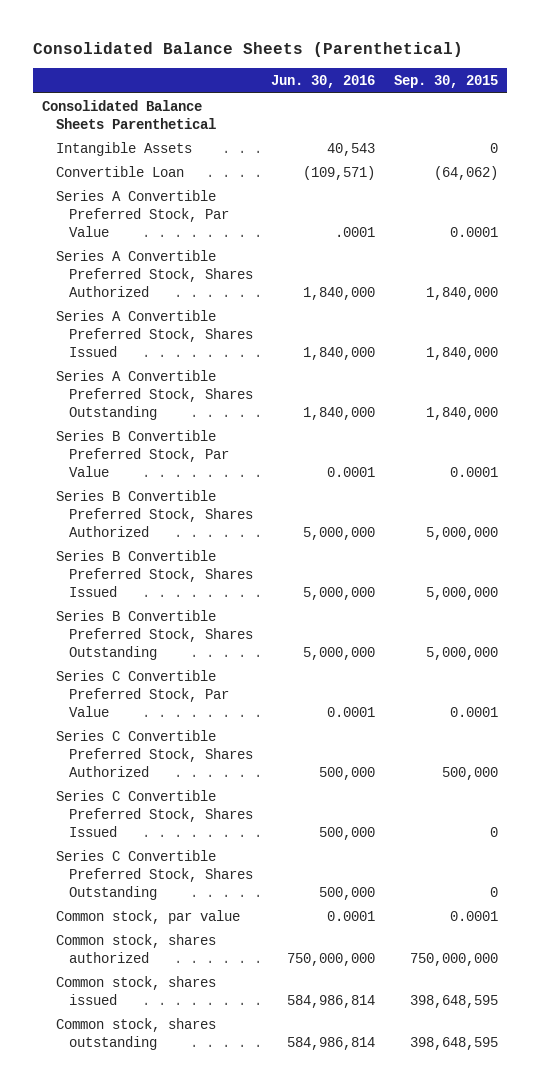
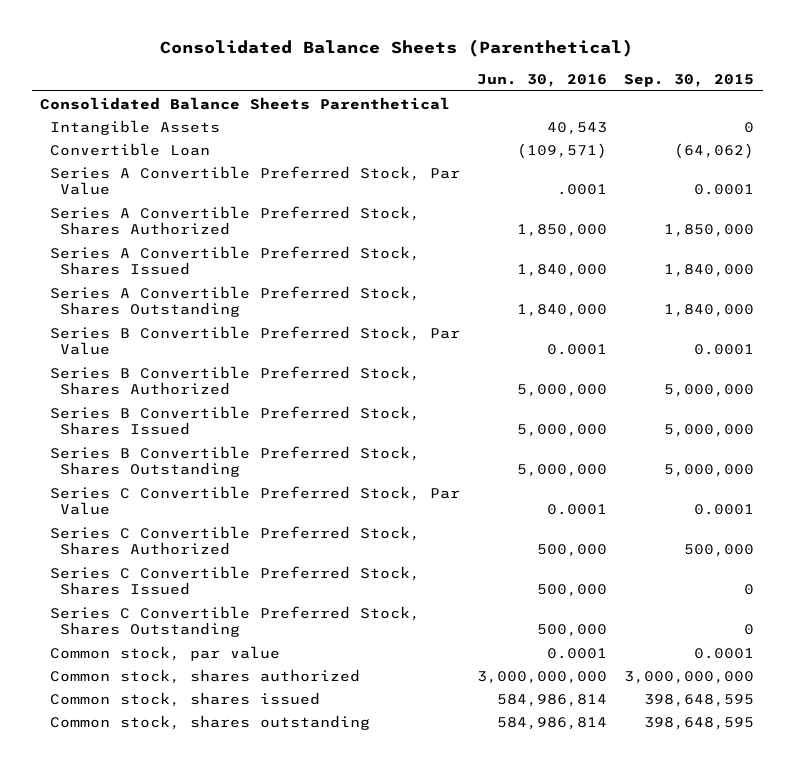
[303,286,376,300] 1,840,000 -> [517,224,608,238] 1,850,000
[425,286,498,300] 1,840,000 -> [664,224,755,238] 1,850,000
[287,952,376,966] 750,000,000 -> [477,670,608,684] 3,000,000,000
[409,952,498,966] 750,000,000 -> [624,670,755,684] 3,000,000,000

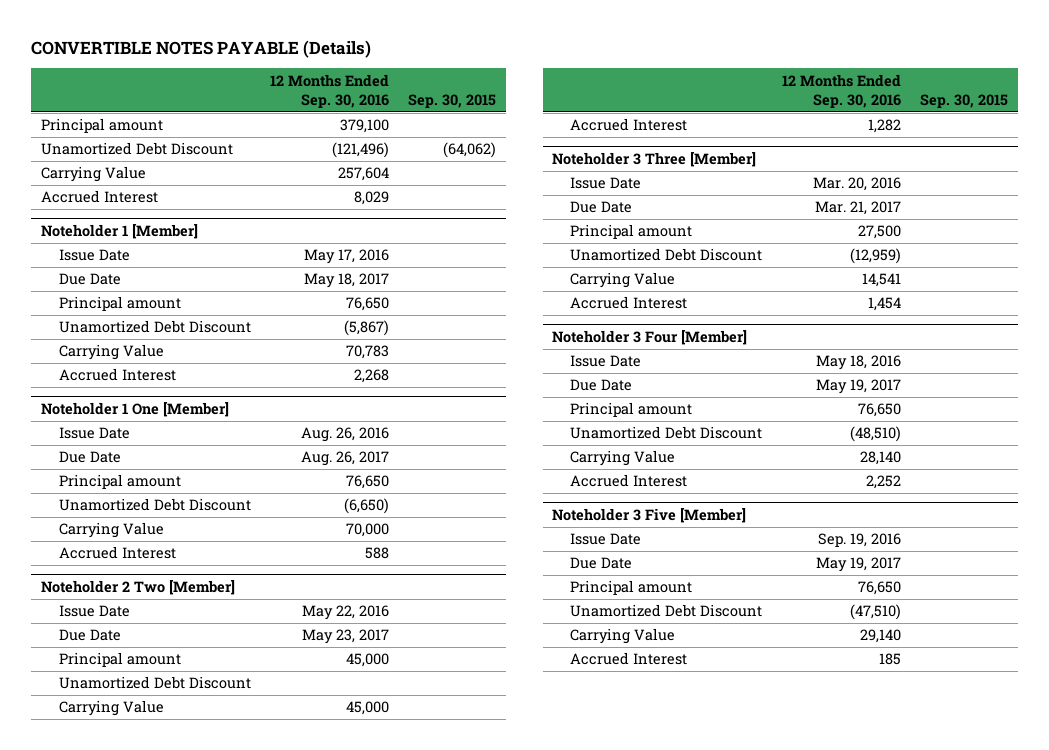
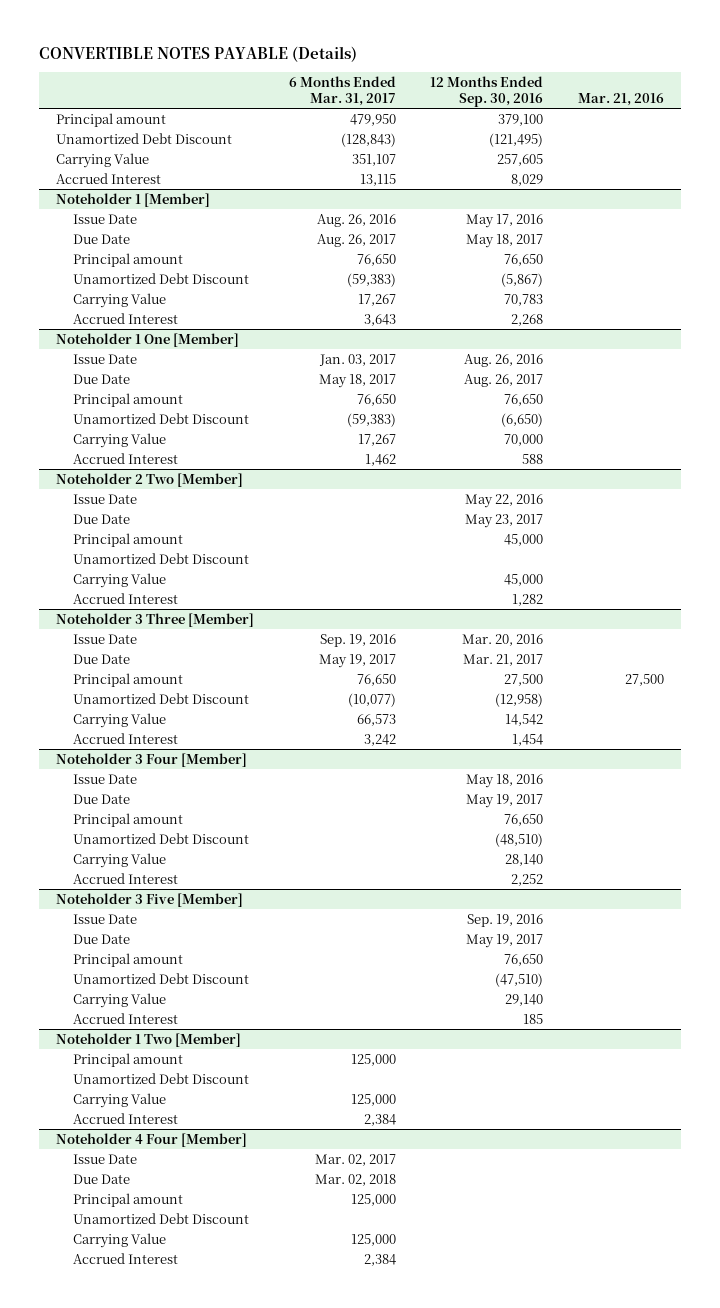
[408,93,497,108] Sep. 30, 2015 -> none
none -> [288,75,396,107] 6 Months Ended Mar. 31, 2017
none -> [577,93,664,107] Mar. 21, 2016
[332,142,390,159] (121,496) -> [489,132,544,147] (121,495)
[338,167,390,182] 257,604 -> [497,153,544,166] 257,605
[849,248,901,265] (12,959) -> [495,692,544,707] (12,958)
[861,273,901,288] 14,541 -> [505,713,544,726] 14,542
none -> [56,1032,242,1047] Noteholder 1 Two [Member]
none -> [72,1052,183,1067] Principal amount
none -> [72,1072,249,1084] Unamortized Debt Discount
none -> [72,1092,166,1108] Carrying Value
none -> [72,1112,178,1124] Accrued Interest
none -> [56,1132,248,1147] Noteholder 4 Four [Member]
none -> [72,1153,137,1164] Issue Date
none -> [72,1173,130,1184] Due Date
none -> [72,1192,183,1207] Principal amount
none -> [72,1212,249,1224] Unamortized Debt Discount
none -> [72,1232,166,1248] Carrying Value
none -> [72,1252,178,1264] Accrued Interest

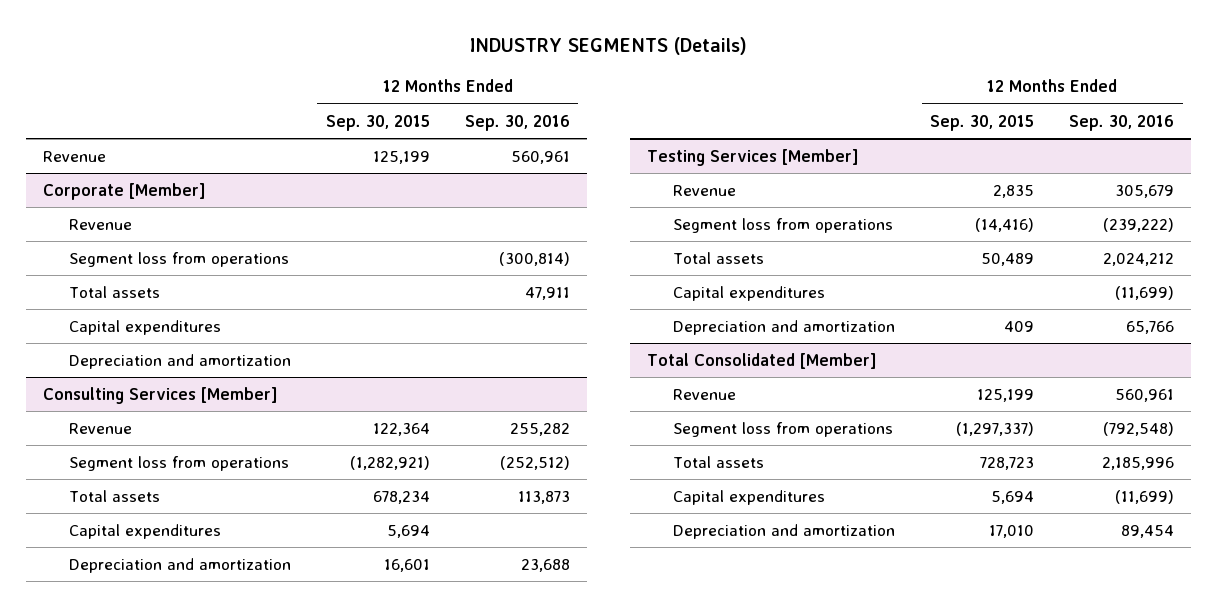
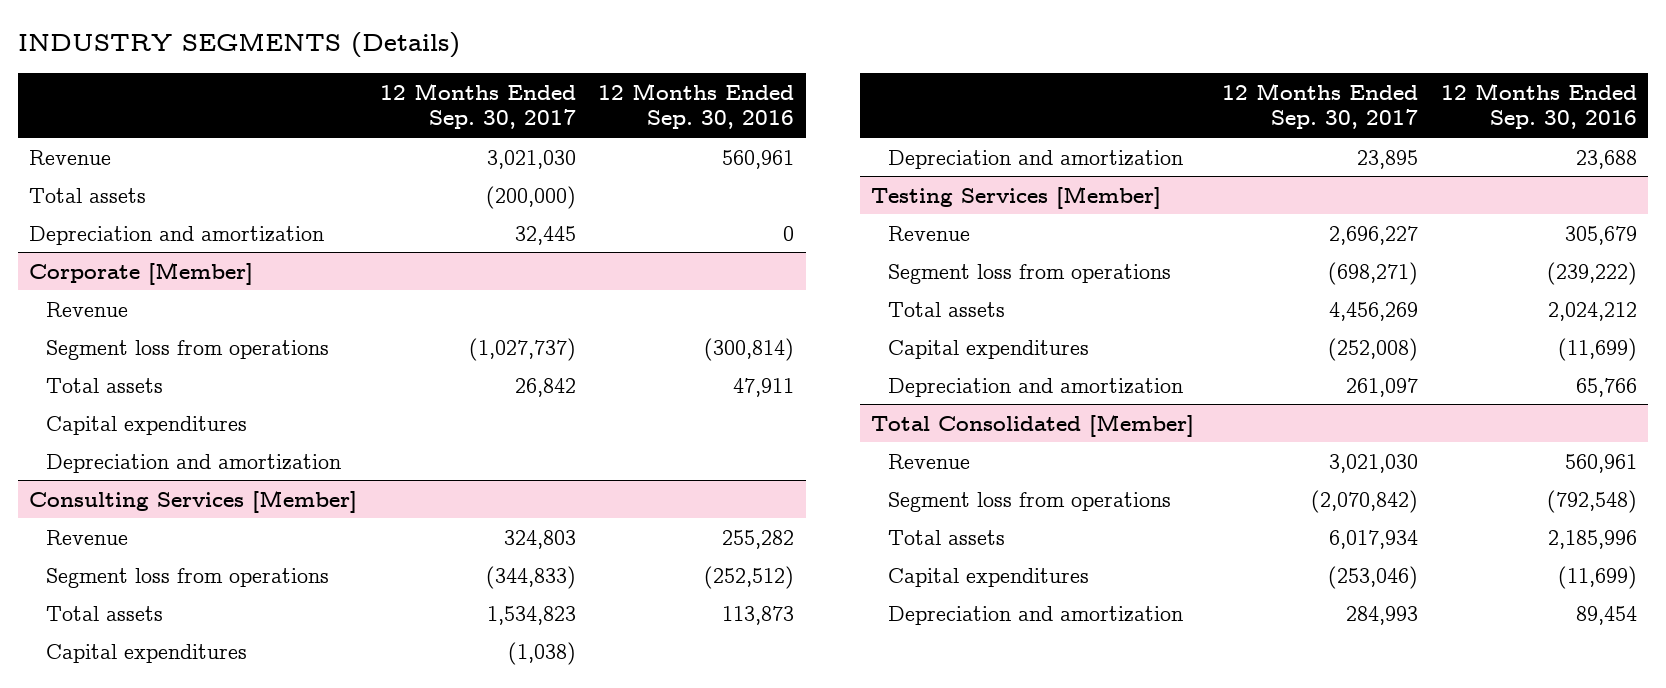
[326,114,431,131] Sep. 30, 2015 -> none
none -> [379,82,576,130] 12 Months Ended Sep. 30, 2017
none -> [29,187,147,203] Total assets
none -> [29,225,325,245] Depreciation and amortization

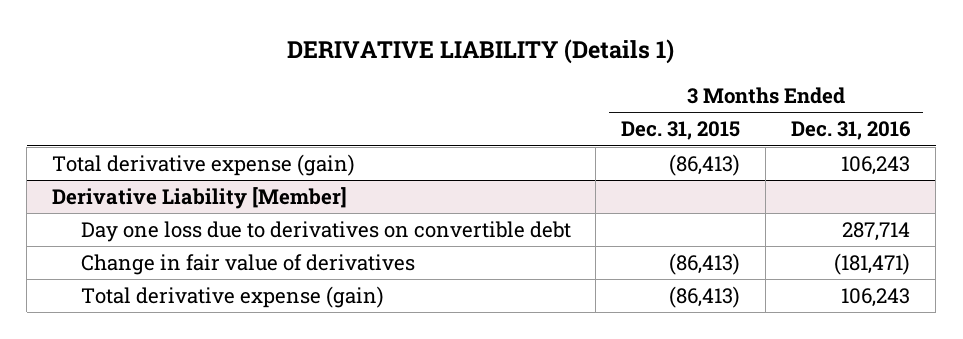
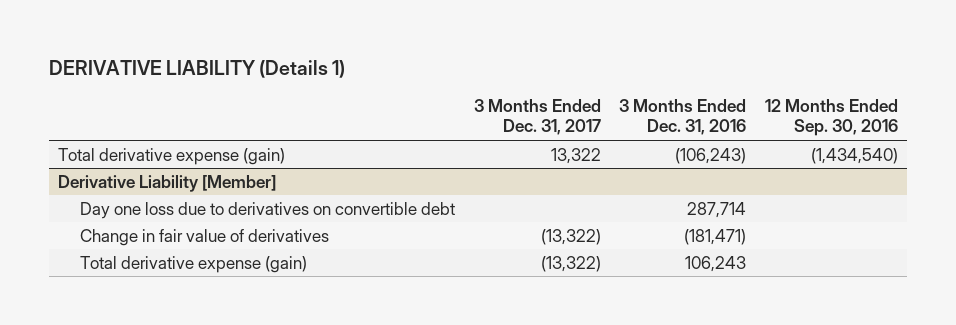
[621,121,741,141] Dec. 31, 2015 -> none
none -> [473,98,601,136] 3 Months Ended Dec. 31, 2017
none -> [765,98,899,137] 12 Months Ended Sep. 30, 2016
[841,156,911,176] 106,243 -> [675,147,747,164] (106,243)

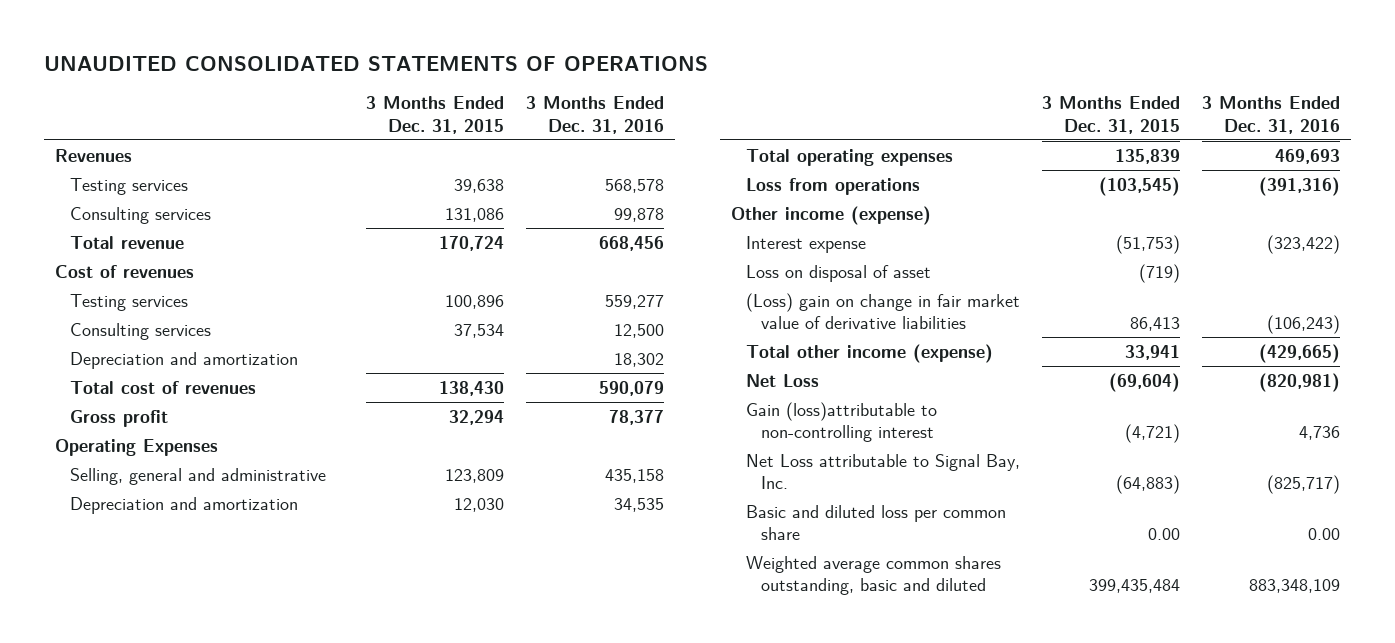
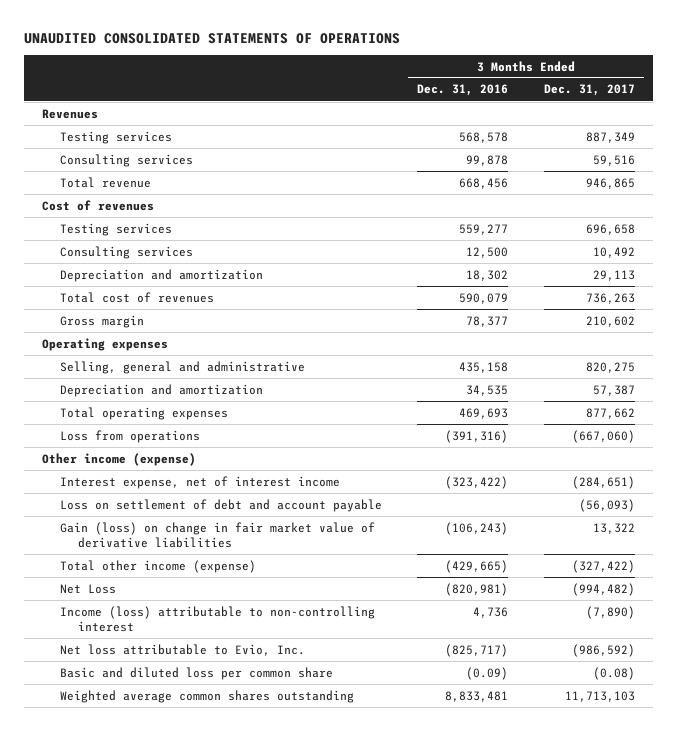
[365,96,504,134] 3 Months Ended Dec. 31, 2015 -> none
none -> [543,84,635,97] Dec. 31, 2017
[69,409,168,427] Gross profit -> [59,314,144,328] Gross margin
[54,438,218,456] Operating Expenses -> [41,337,168,351] Operating expenses
[745,264,931,282] Loss on disposal of asset -> none
[745,235,866,253] Interest expense -> [59,475,340,489] Interest expense, net of interest income
none -> [59,498,382,512] Loss on settlement of debt and account payable
[745,292,1020,329] (Loss) gain on change in fair market value of derivative liabilities -> [59,521,375,549] Gain (loss) on change in fair market value of derivative liabilities
[745,401,937,442] Gain (loss)attributable to non-controlling interest -> [59,605,375,633] Income (loss) attributable to non-controlling interest
[745,453,1020,489] Net Loss attributable to Signal Bay, Inc. -> [59,643,305,656] Net loss attributable to Evio, Inc.
[1308,527,1341,540] 0.00 -> [466,666,509,680] (0.09)
[745,555,1001,595] Weighted average common shares outstanding, basic and diluted -> [59,689,354,703] Weighted average common shares outstanding
[1249,578,1341,593] 883,348,109 -> [445,690,509,702] 8,833,481

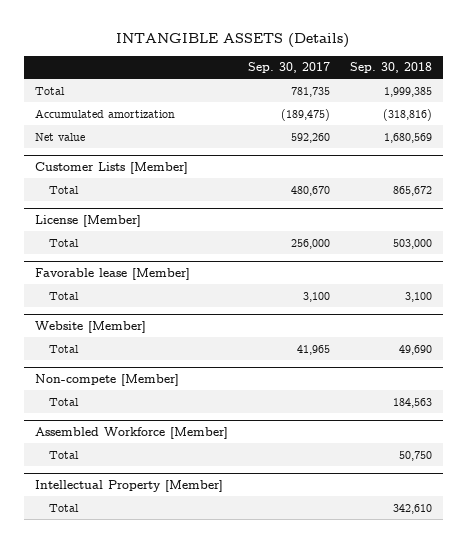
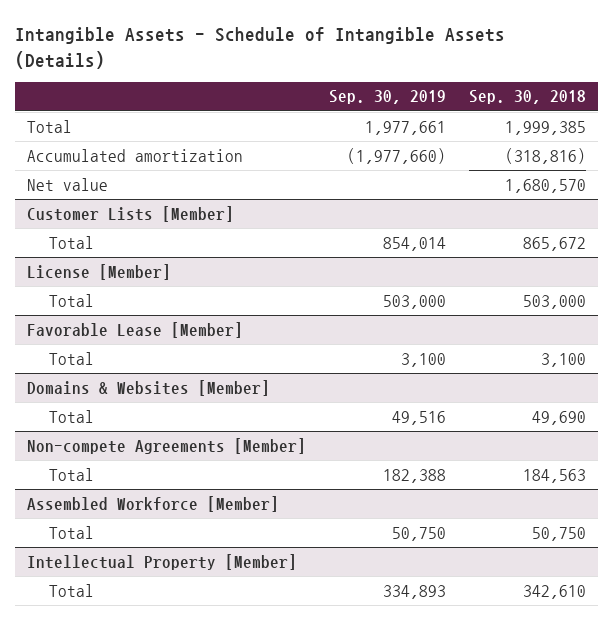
[116,33,350,49] INTANGIBLE ASSETS (Details) -> [14,27,505,69] Intangible Assets - Schedule of Intangible Assets (Details)
[247,62,330,74] Sep. 30, 2017 -> none
none -> [328,90,446,105] Sep. 30, 2019
[384,132,433,143] 1,680,569 -> [505,178,587,193] 1,680,570
[34,267,190,280] Favorable lease [Member] -> [26,321,243,338] Favorable Lease [Member]
[34,320,146,333] Website [Member] -> none
none -> [26,379,270,396] Domains & Websites [Member]
[34,373,179,386] Non-compete [Member] -> [26,437,306,454] Non-compete Agreements [Member]

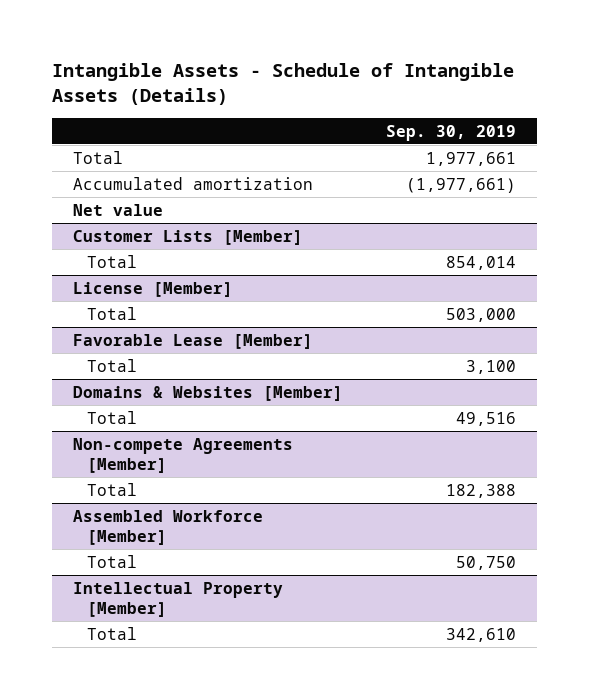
[469,90,587,105] Sep. 30, 2018 -> none
[346,147,446,164] (1,977,660) -> [405,177,516,193] (1,977,661)
[382,584,446,599] 334,893 -> [445,627,516,642] 342,610

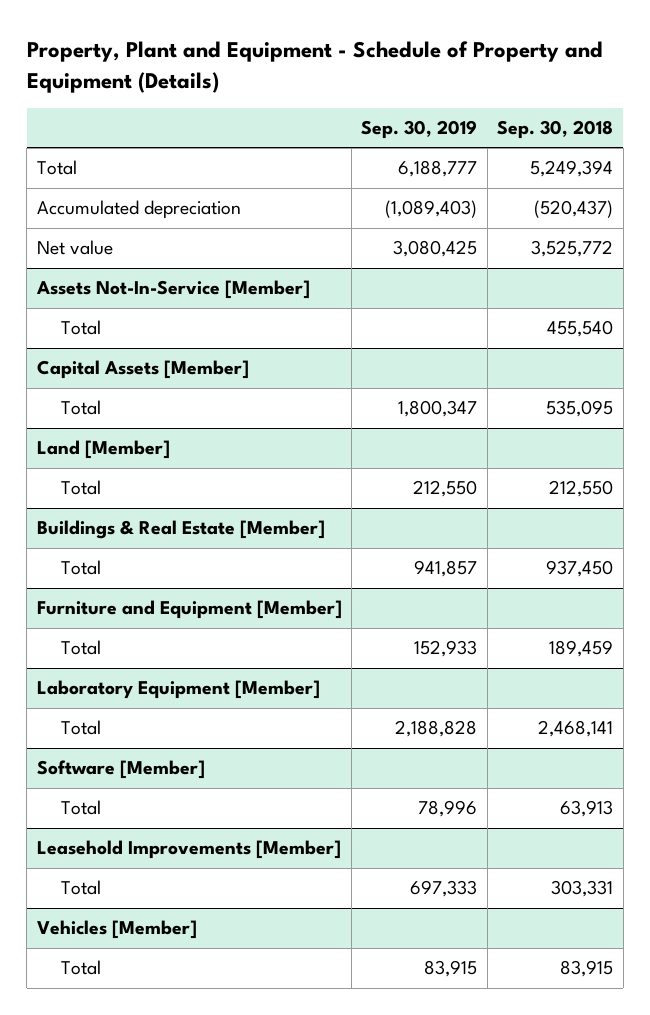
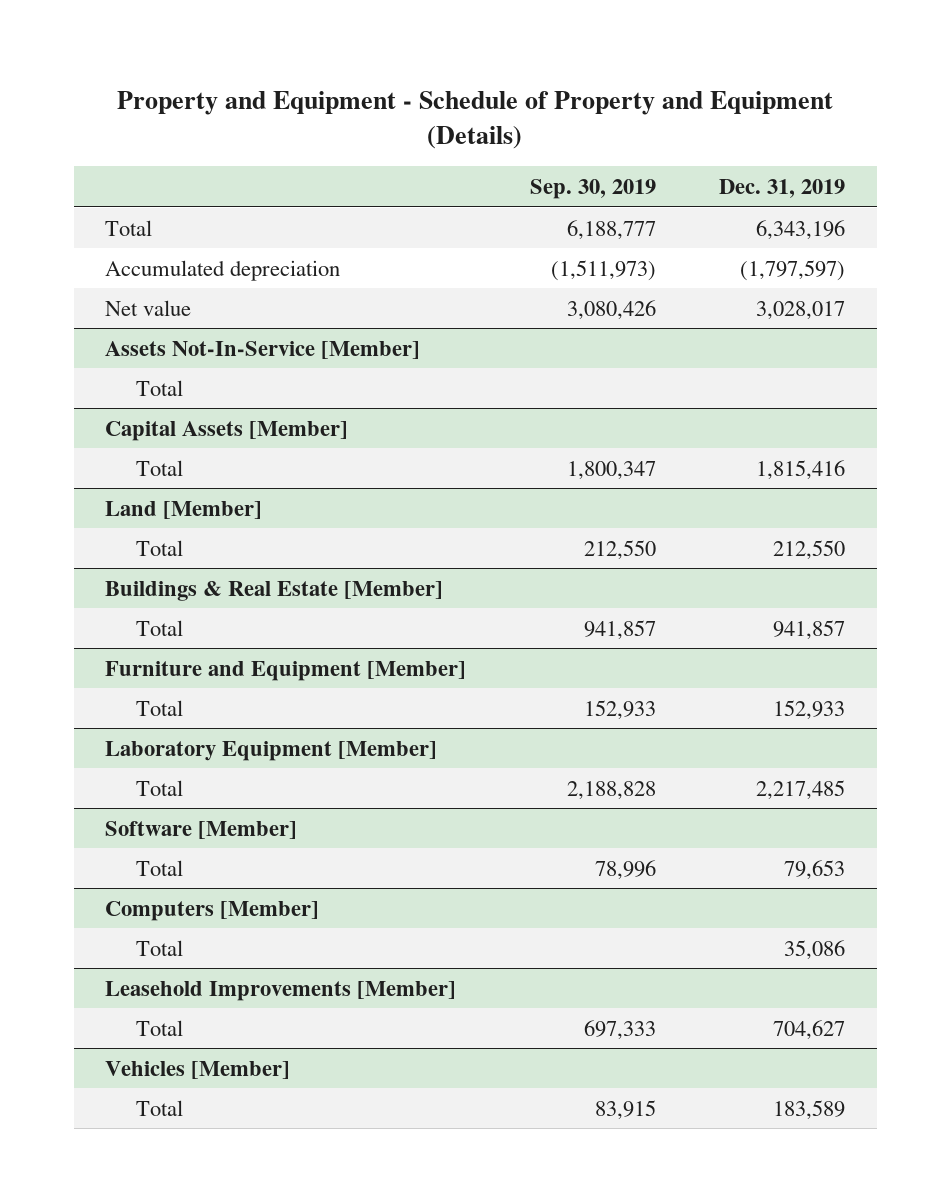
[26,41,603,94] Property, Plant and Equipment - Schedule of Property and Equipment (Details) -> [117,90,834,149] Property and Equipment - Schedule of Property and Equipment (Details)
[497,119,614,139] Sep. 30, 2018 -> none
none -> [719,179,846,199] Dec. 31, 2019
[385,200,478,219] (1,089,403) -> [550,259,656,281] (1,511,973)
[393,240,478,258] 3,080,425 -> [566,299,656,320] 3,080,426
none -> [105,900,320,921] Computers [Member]
none -> [136,939,184,956] Total

